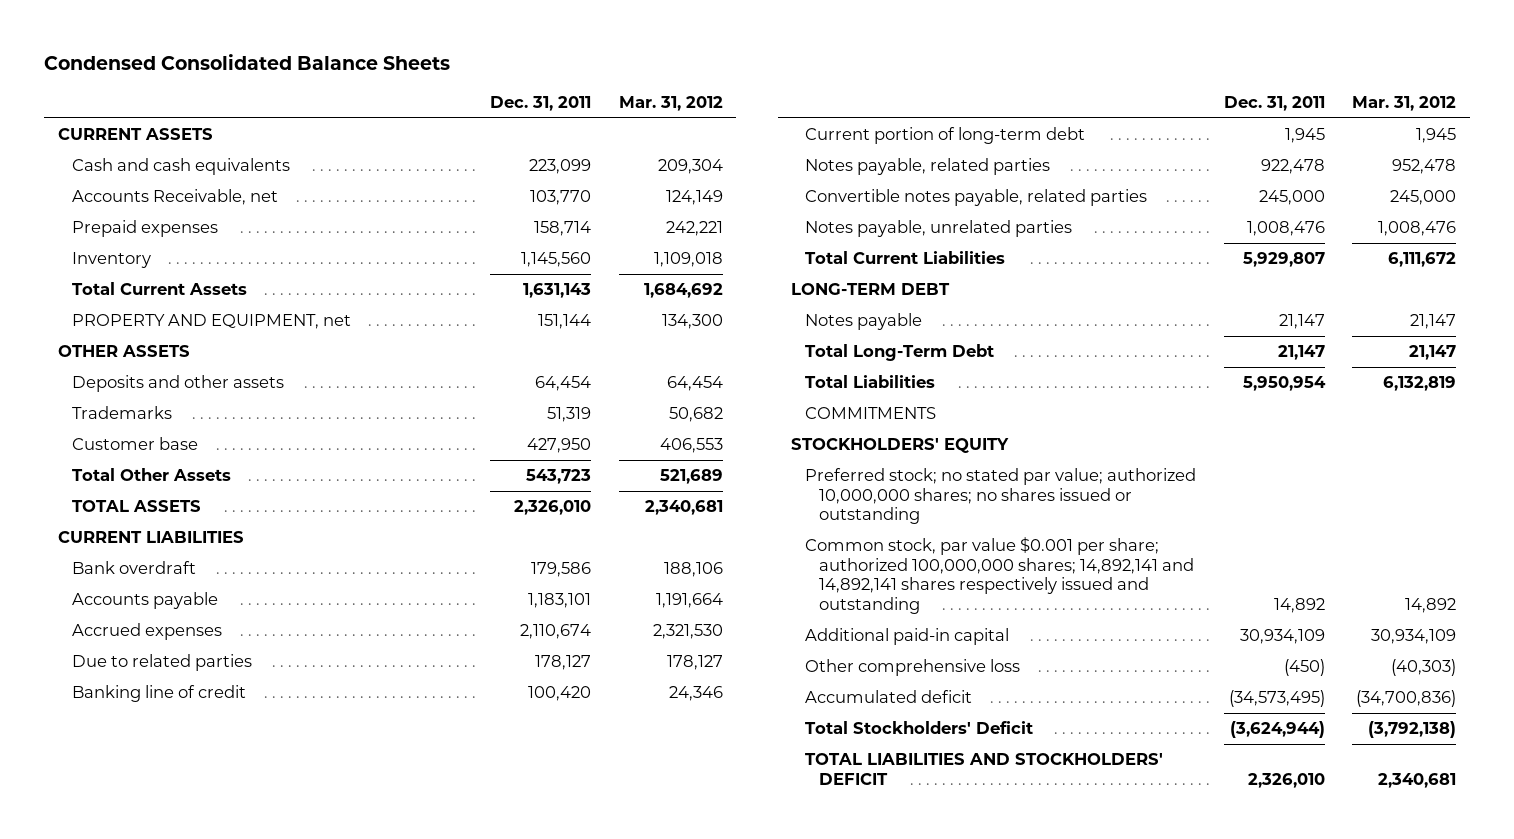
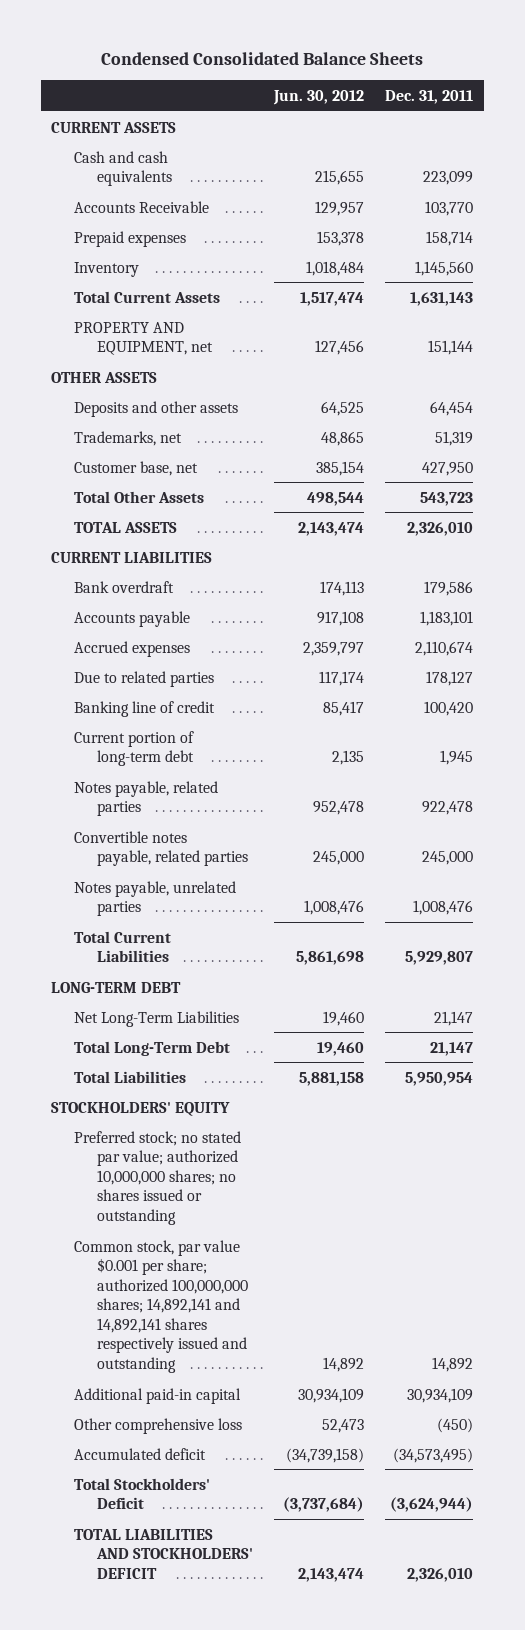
[618,95,723,111] Mar. 31, 2012 -> none
none -> [272,89,364,105] Jun. 30, 2012
[71,189,278,206] Accounts Receivable, net -> [73,200,209,213] Accounts Receivable
[71,406,172,420] Trademarks -> [73,430,182,446] Trademarks, net
[71,437,198,451] Customer base -> [73,460,198,476] Customer base, net
[805,313,923,331] Notes payable -> [73,1010,239,1027] Net Long-Term Liabilities
[805,407,937,420] COMMITMENTS -> none

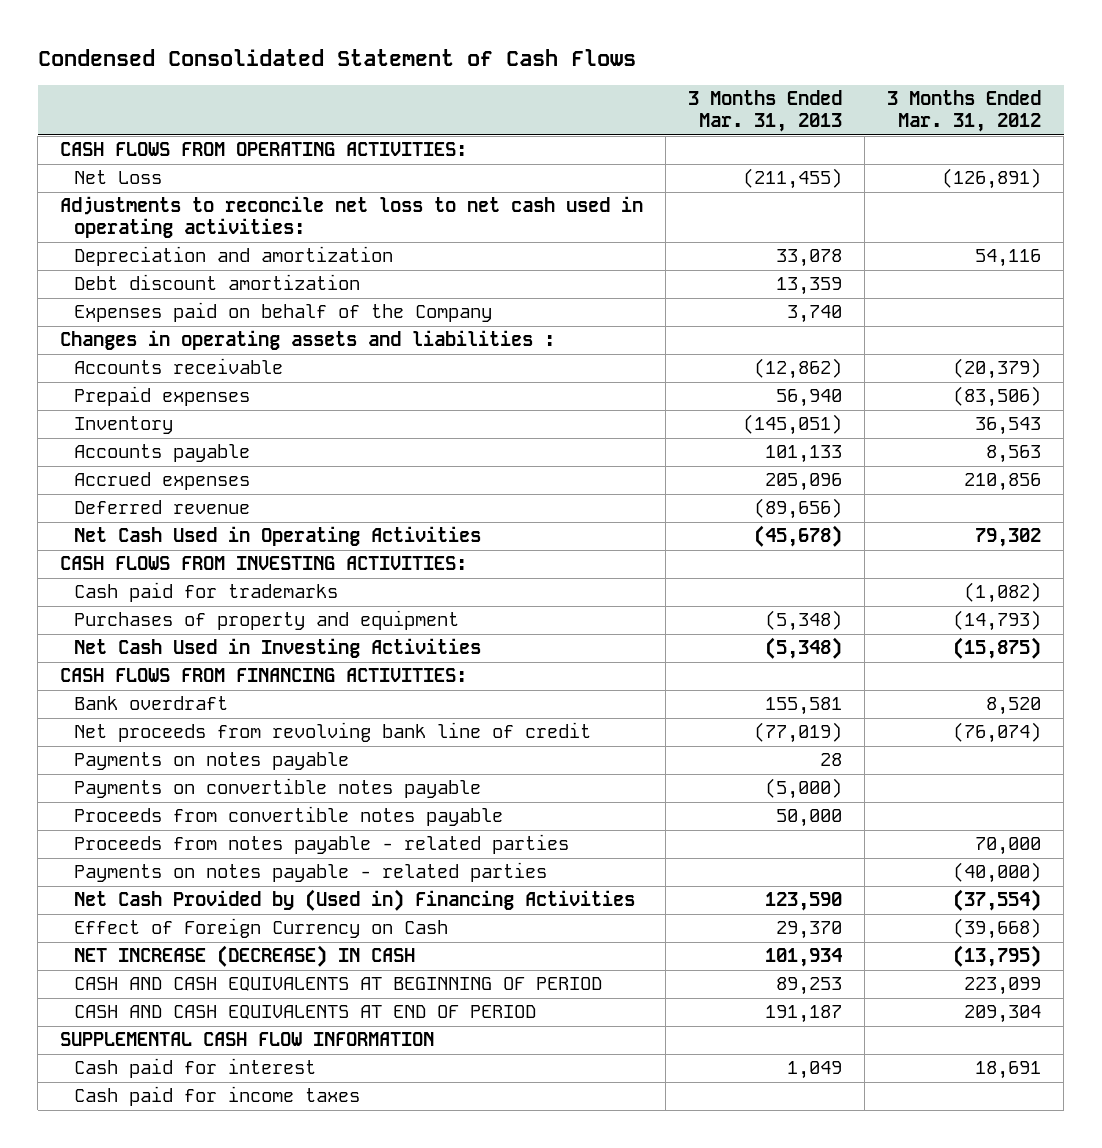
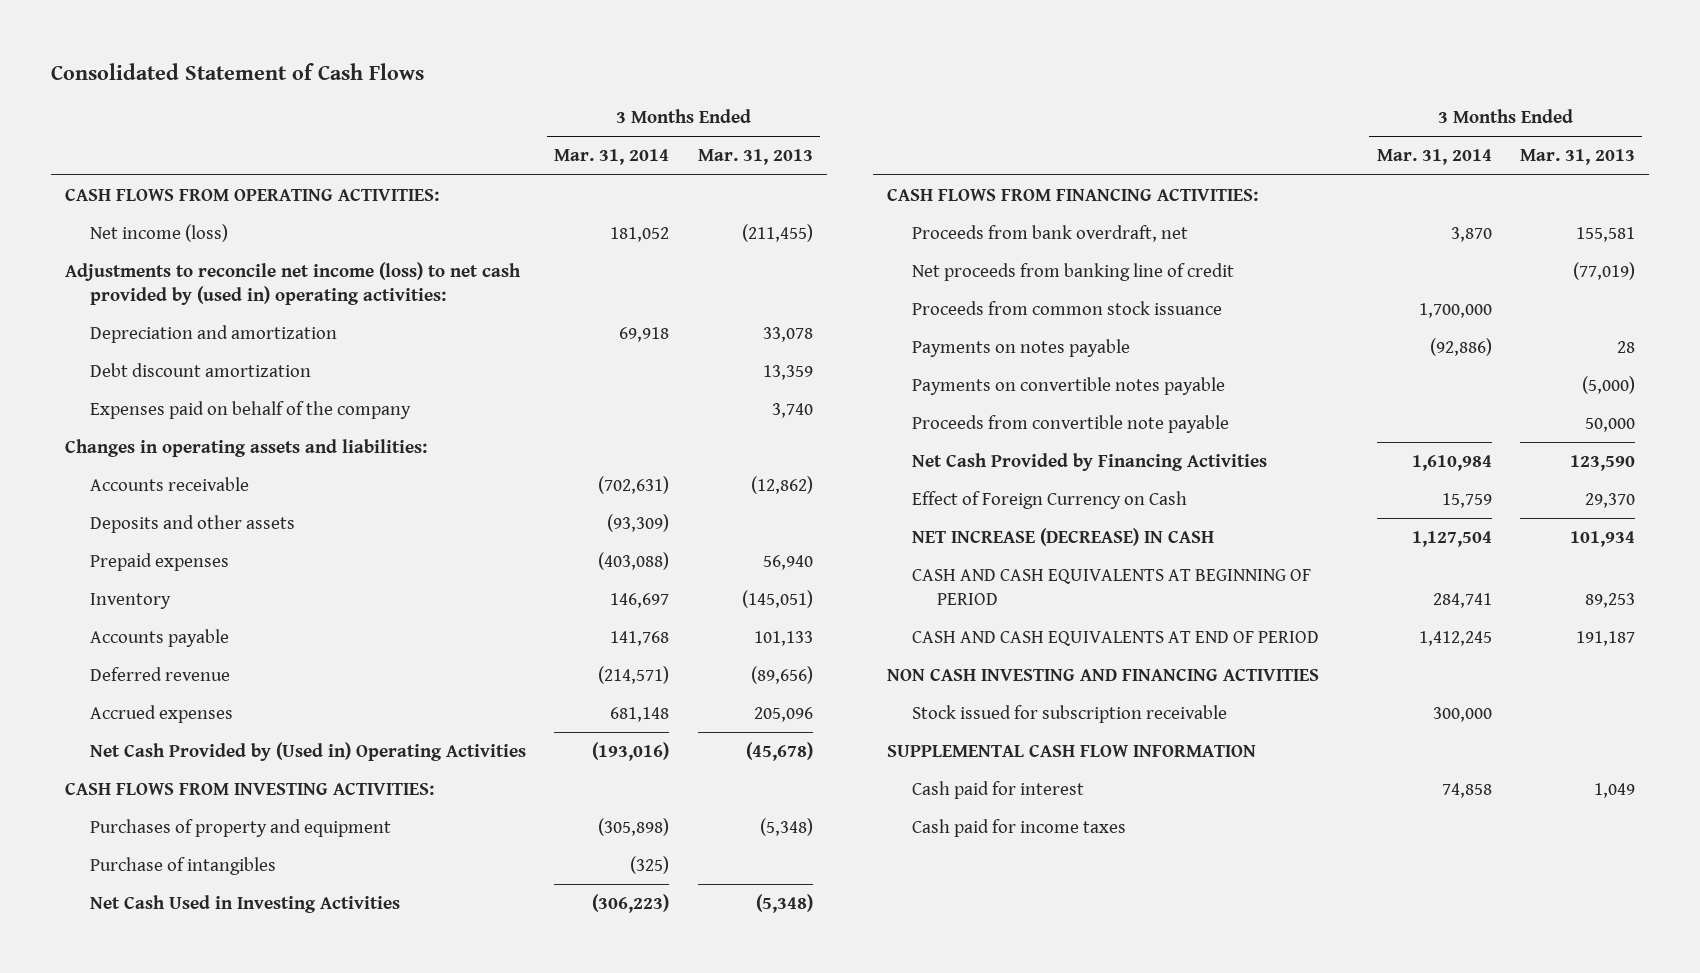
[37,49,636,67] Condensed Consolidated Statement of Cash Flows -> [50,62,424,80] Consolidated Statement of Cash Flows
[887,90,1042,133] 3 Months Ended Mar. 31, 2012 -> none
none -> [554,149,670,166] Mar. 31, 2014
[74,170,163,185] Net Loss -> [90,223,229,242] Net income (loss)
[60,196,644,239] Adjustments to reconcile net loss to net cash used in operating activities: -> [65,261,522,305] Adjustments to reconcile net income (loss) to net cash provided by (used in) operating activities:
[74,302,493,323] Expenses paid on behalf of the Company -> [90,400,412,419] Expenses paid on behalf of the company
[60,330,556,351] Changes in operating assets and liabilities : -> [65,438,428,457] Changes in operating assets and liabilities:
none -> [90,514,296,533] Deposits and other assets
[74,472,251,491] Accrued expenses -> [90,704,234,723] Accrued expenses
[74,526,482,547] Net Cash Used in Operating Activities -> [90,741,527,761] Net Cash Provided by (Used in) Operating Activities
[74,582,339,603] Cash paid for trademarks -> none
none -> [90,856,277,875] Purchase of intangibles
[74,696,229,711] Bank overdraft -> [912,224,1189,242] Proceeds from bank overdraft, net
[74,722,592,743] Net proceeds from revolving bank line of credit -> [912,262,1235,281] Net proceeds from banking line of credit
none -> [912,300,1223,315] Proceeds from common stock issuance
[74,834,570,855] Proceeds from notes payable - related parties -> none
[74,862,548,883] Payments on notes payable - related parties -> none
[74,806,504,827] Proceeds from convertible notes payable -> [912,414,1230,433] Proceeds from convertible note payable
[74,889,636,912] Net Cash Provided by (Used in) Financing Activities -> [912,452,1268,471] Net Cash Provided by Financing Activities
none -> [887,667,1320,681] NON CASH INVESTING AND FINANCING ACTIVITIES
none -> [912,704,1228,723] Stock issued for subscription receivable

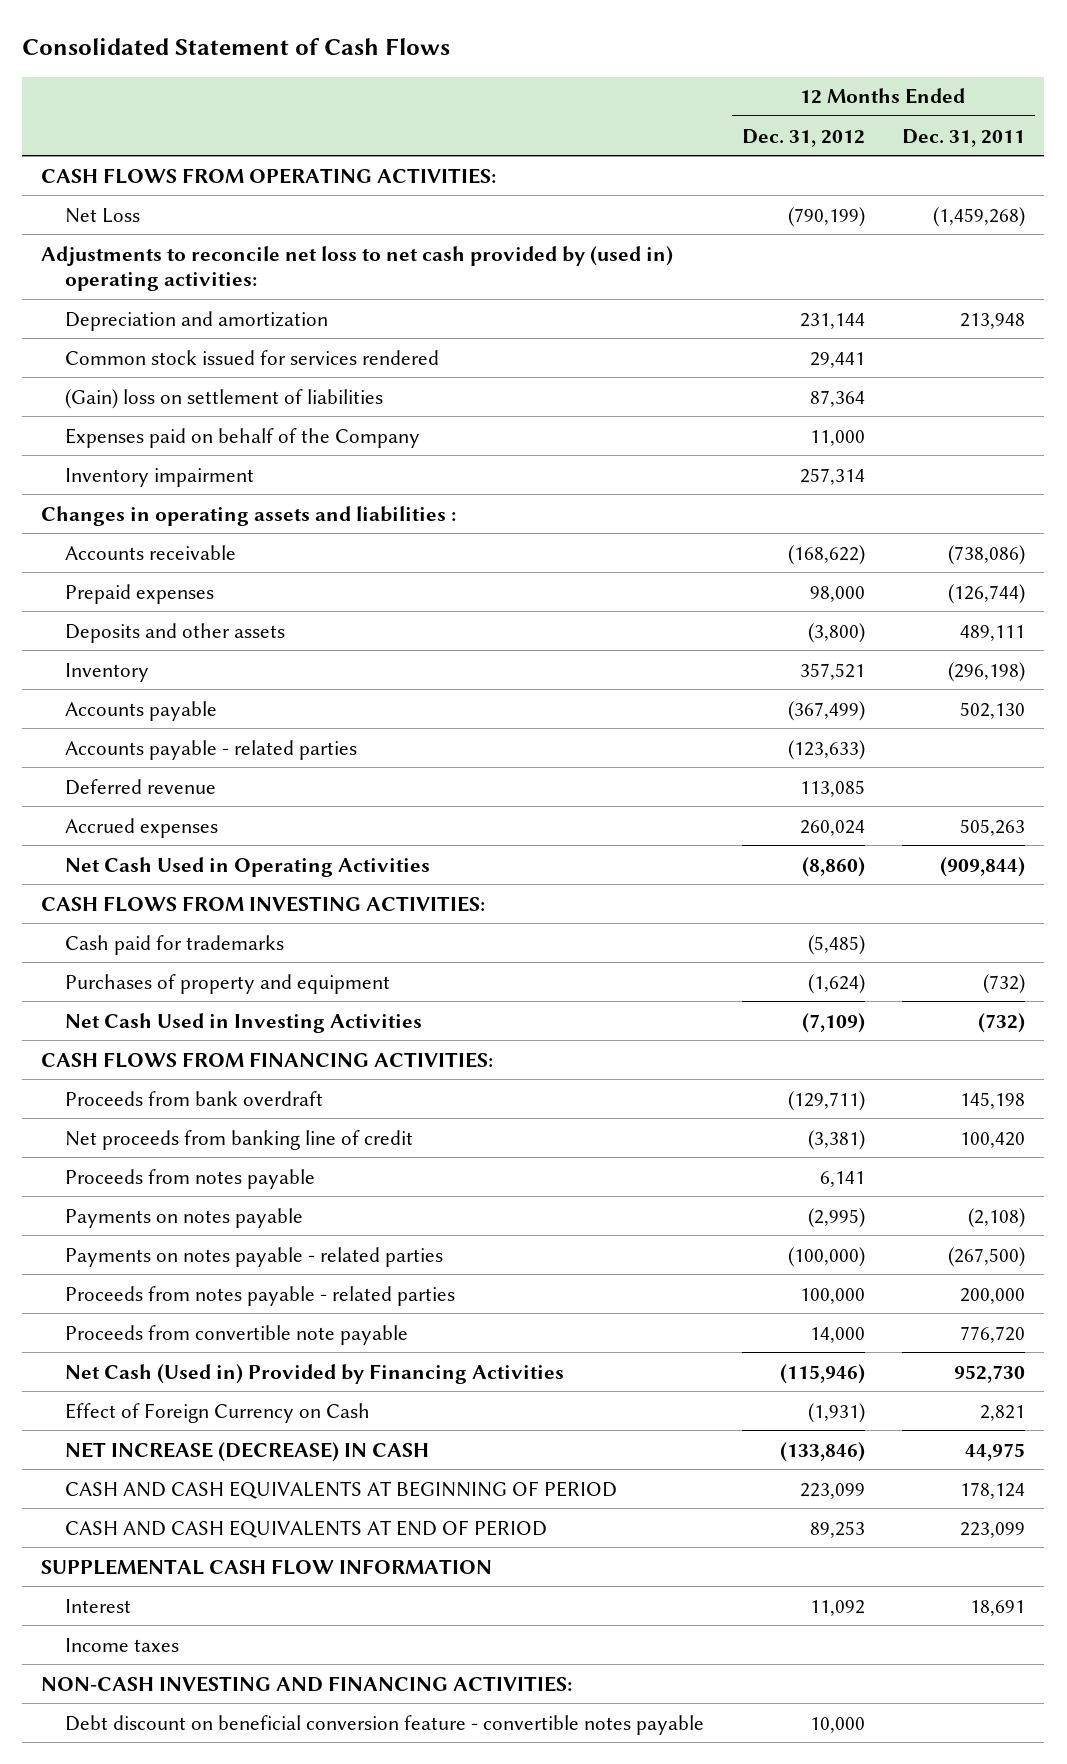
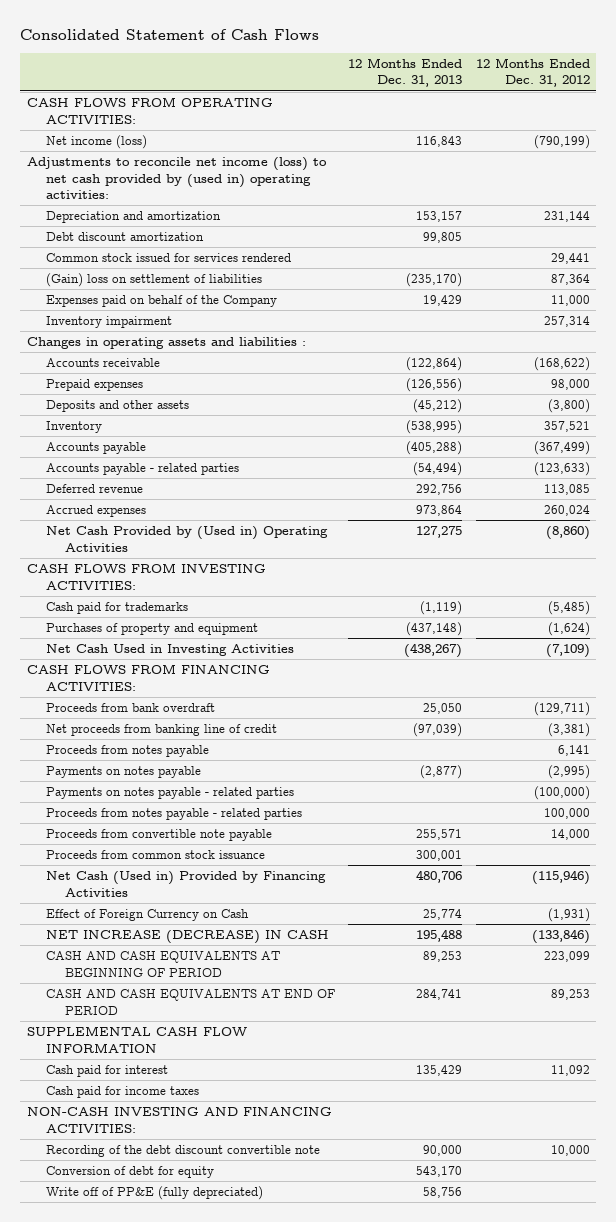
[902,128,1026,147] Dec. 31, 2011 -> none
none -> [348,57,463,88] 12 Months Ended Dec. 31, 2013
[64,207,140,223] Net Loss -> [45,135,147,150] Net income (loss)
[41,245,674,291] Adjustments to reconcile net loss to net cash provided by (used in) operating activities: -> [26,157,327,200] Adjustments to reconcile net income (loss) to net cash provided by (used in) operating activities:
none -> [45,232,204,242] Debt discount amortization
[64,856,430,877] Net Cash Used in Operating Activities -> [45,526,328,552] Net Cash Provided by (Used in) Operating Activities
none -> [45,850,265,860] Proceeds from common stock issuance
[64,1598,131,1613] Interest -> [45,1065,168,1078] Cash paid for interest
[64,1637,179,1652] Income taxes -> [45,1086,199,1099] Cash paid for income taxes
[64,1714,704,1735] Debt discount on beneficial conversion feature - convertible notes payable -> none
none -> [45,1145,320,1158] Recording of the debt discount convertible note
none -> [45,1166,214,1179] Conversion of debt for equity
none -> [45,1186,263,1201] Write off of PP&E (fully depreciated)

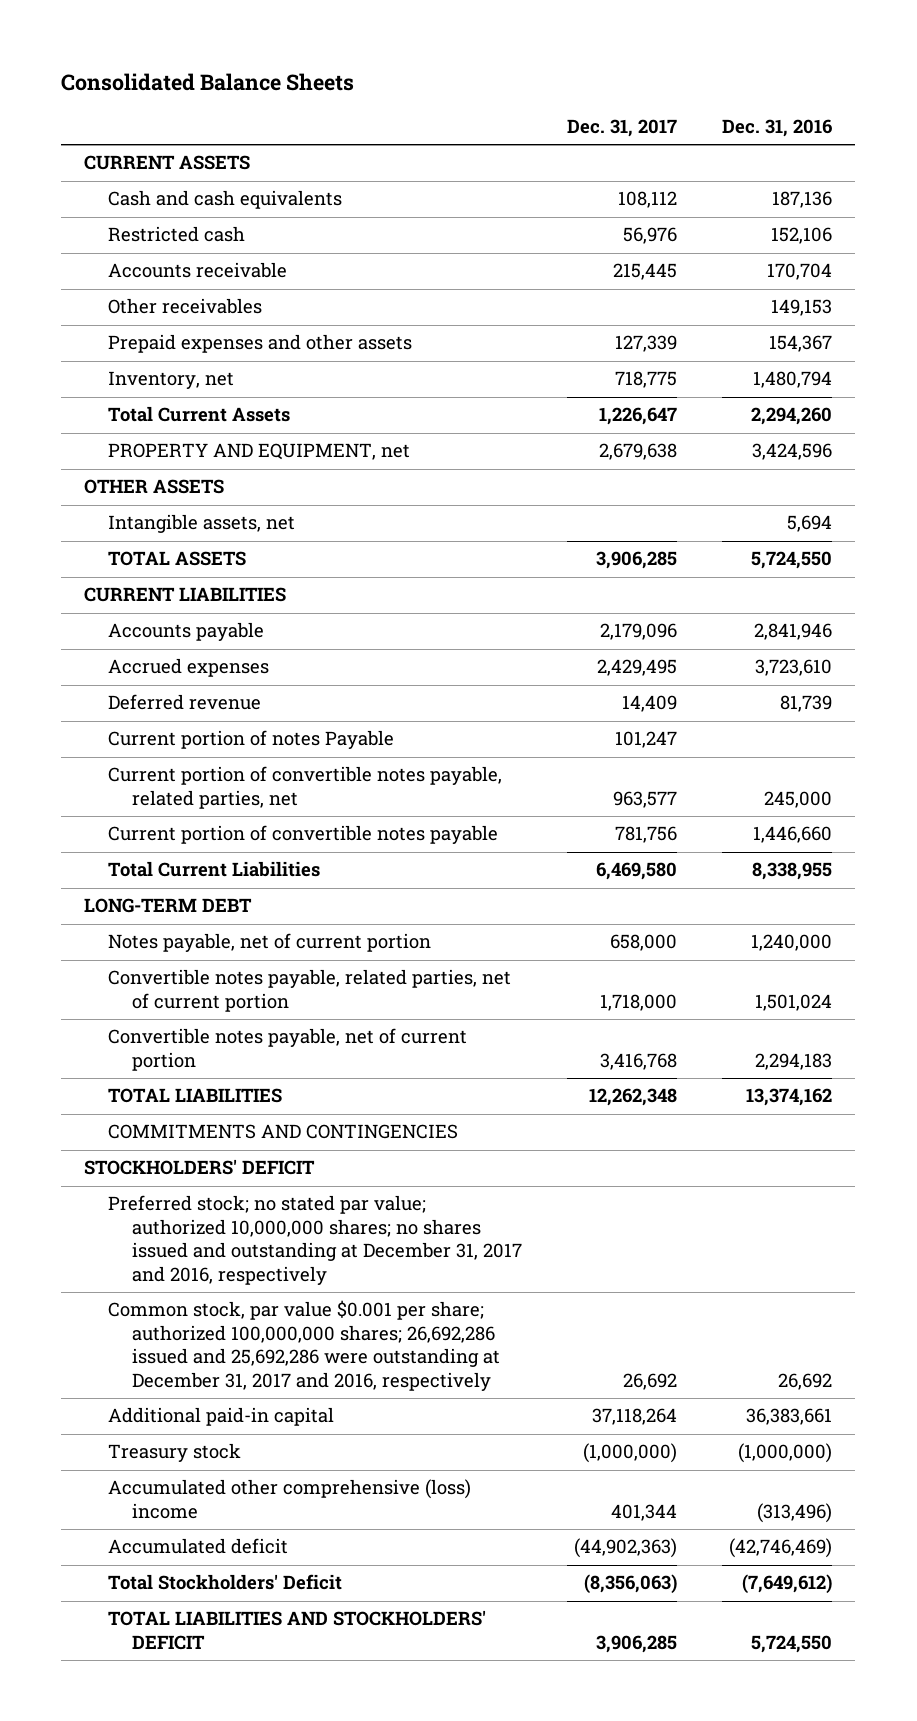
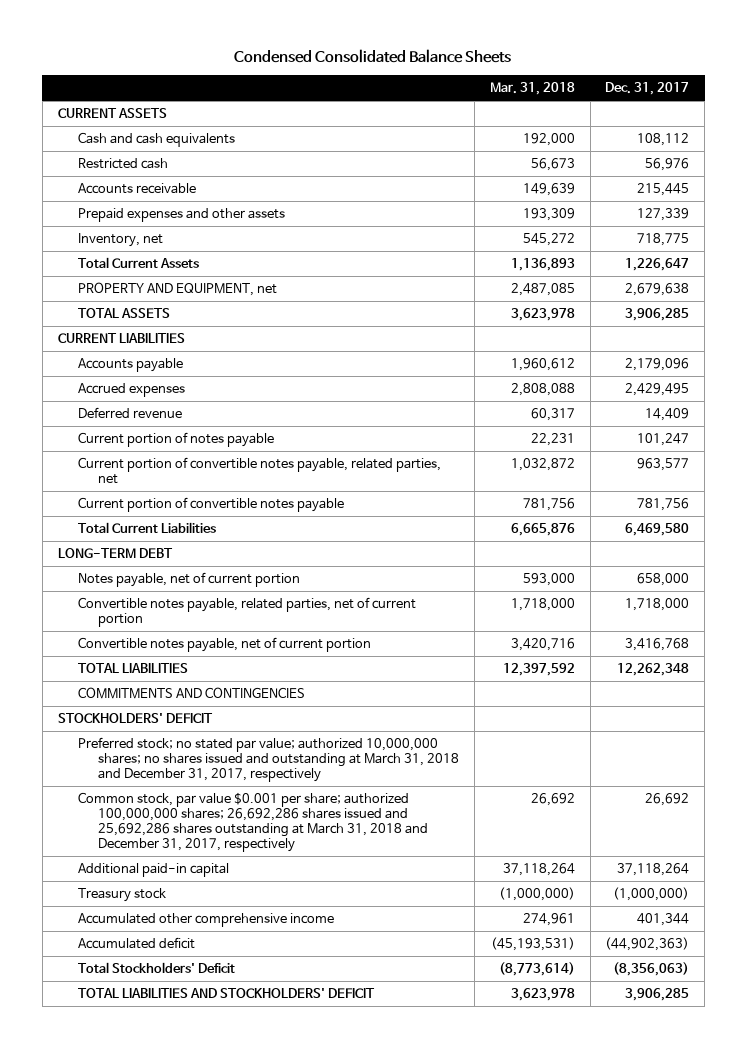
[61,73,355,92] Consolidated Balance Sheets -> [234,49,512,64] Condensed Consolidated Balance Sheets
[722,119,833,138] Dec. 31, 2016 -> none
none -> [489,82,575,96] Mar. 31, 2018
[107,298,262,315] Other receivables -> none
[84,479,225,495] OTHER ASSETS -> none
[107,514,295,534] Intangible assets, net -> none
[107,730,394,750] Current portion of notes Payable -> [77,432,274,448] Current portion of notes payable
[107,1195,522,1285] Preferred stock; no stated par value; authorized 10,000,000 shares; no shares issued and outstanding at December 31, 2017 and 2016, respectively -> [77,737,460,783] Preferred stock; no stated par value; authorized 10,000,000 shares; no shares issued and outstanding at March 31, 2018 and December 31, 2017, respectively
[107,1300,500,1391] Common stock, par value $0.001 per share; authorized 100,000,000 shares; 26,692,286 issued and 25,692,286 were outstanding at December 31, 2017 and 2016, respectively -> [77,792,429,853] Common stock, par value $0.001 per share; authorized 100,000,000 shares; 26,692,286 shares issued and 25,692,286 shares outstanding at March 31, 2018 and December 31, 2017, respectively
[107,1479,471,1519] Accumulated other comprehensive (loss) income -> [77,913,334,928] Accumulated other comprehensive income

